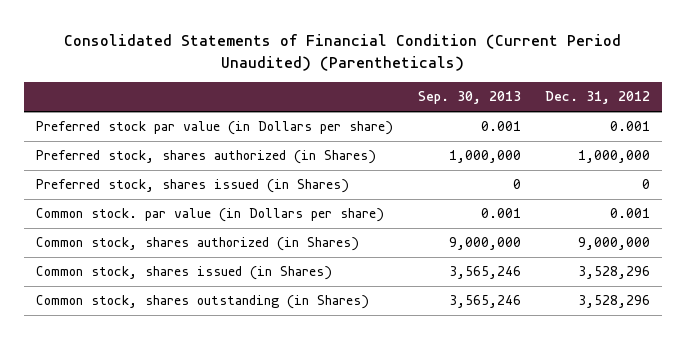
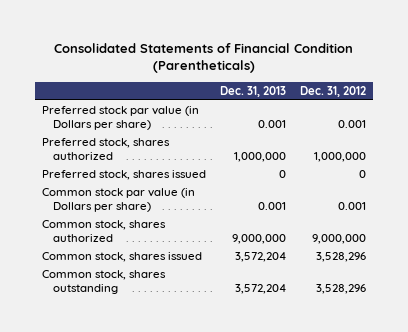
[64,33,622,71] Consolidated Statements of Financial Condition (Current Period Unaudited) (Parentheticals) -> [54,42,354,74] Consolidated Statements of Financial Condition (Parentheticals)
[417,91,521,105] Sep. 30, 2013 -> none
none -> [220,85,287,97] Dec. 31, 2013
[36,150,377,165] Preferred stock, shares authorized (in Shares) -> [41,138,170,160] Preferred stock, shares authorized
[36,179,350,194] Preferred stock, shares issued (in Shares) -> [41,170,206,181] Preferred stock, shares issued
[36,208,385,223] Common stock. par value (in Dollars per share) -> [41,188,195,212] Common stock par value (in Dollars per share)
[36,237,360,252] Common stock, shares authorized (in Shares) -> [41,220,166,242] Common stock, shares authorized
[36,266,333,281] Common stock, shares issued (in Shares) -> [41,252,202,263] Common stock, shares issued
[36,295,370,310] Common stock, shares outstanding (in Shares) -> [41,270,166,294] Common stock, shares outstanding

